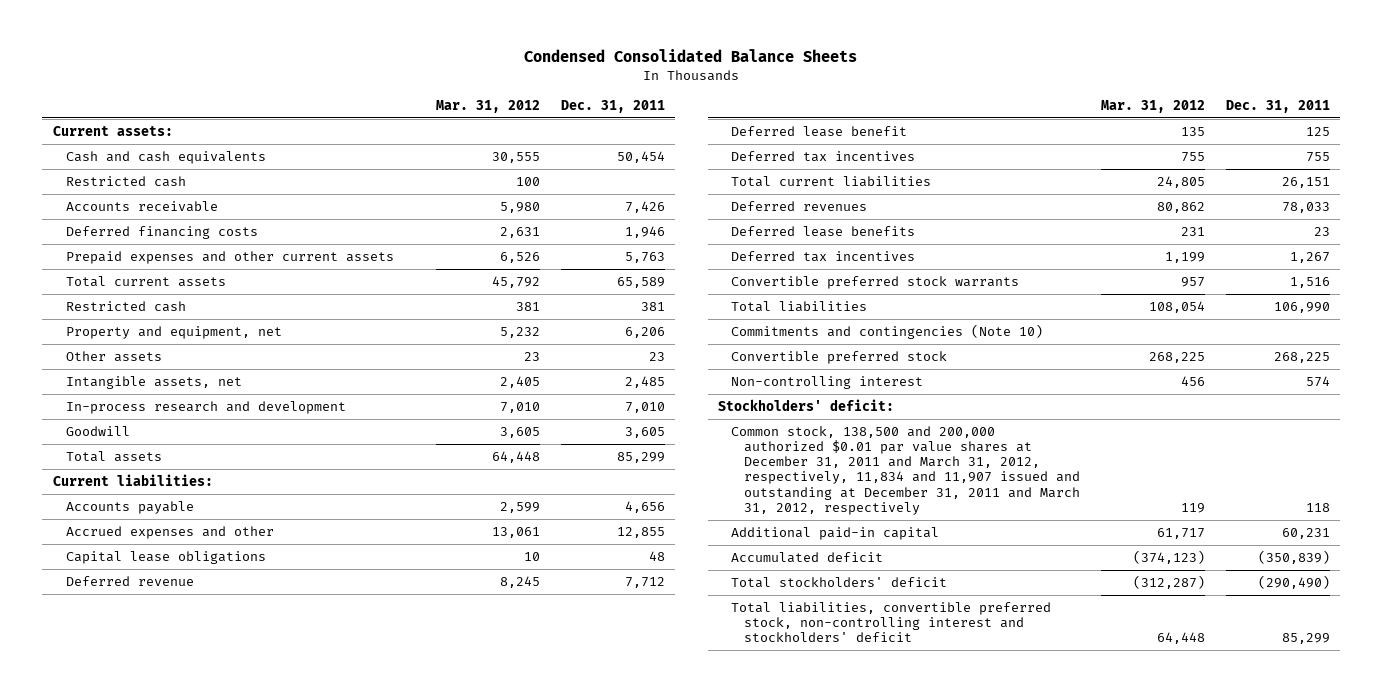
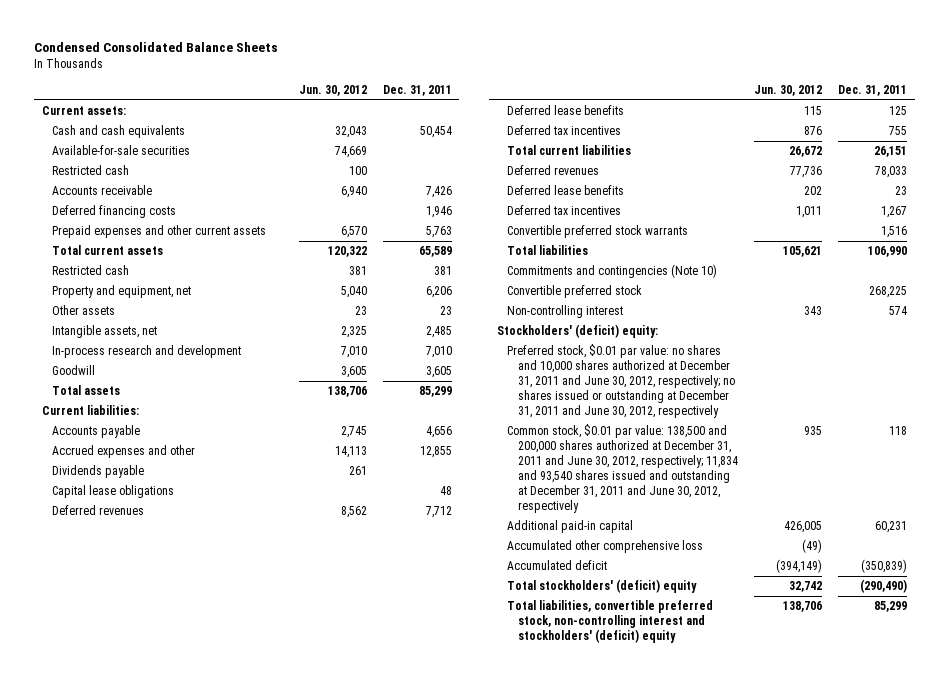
[435,99,540,113] Mar. 31, 2012 -> none
none -> [298,85,367,97] Jun. 30, 2012
none -> [52,145,191,156] Available-for-sale securities
none -> [52,465,145,479] Dividends payable
[65,575,194,586] Deferred revenue -> [52,505,145,516] Deferred revenues
[731,125,908,137] Deferred lease benefit -> [507,105,625,116] Deferred lease benefits
[717,398,894,411] Stockholders' deficit: -> [496,324,658,339] Stockholders' (deficit) equity:
none -> [507,344,736,419] Preferred stock, $0.01 par value: no shares and 10,000 shares authorized at December 31, 2011 and June 30, 2012, respectively; no shares issued or outstanding at December 31, 2011 and June 30, 2012, respectively
[731,425,1081,515] Common stock, 138,500 and 200,000 authorized $0.01 par value shares at December 31, 2011 and March 31, 2012, respectively, 11,834 and 11,907 issued and outstanding at December 31, 2011 and March 31, 2012, respectively -> [507,424,739,514] Common stock, $0.01 par value: 138,500 and 200,000 shares authorized at December 31, 2011 and June 30, 2012, respectively; 11,834 and 93,540 shares issued and outstanding at December 31, 2011 and June 30, 2012, respectively
none -> [507,540,704,554] Accumulated other comprehensive loss
[731,576,948,588] Total stockholders' deficit -> [507,579,698,594] Total stockholders' (deficit) equity
[731,601,1052,643] Total liabilities, convertible preferred stock, non-controlling interest and stockholders' deficit -> [507,600,714,644] Total liabilities, convertible preferred stock, non-controlling interest and stockholders' (deficit) equity

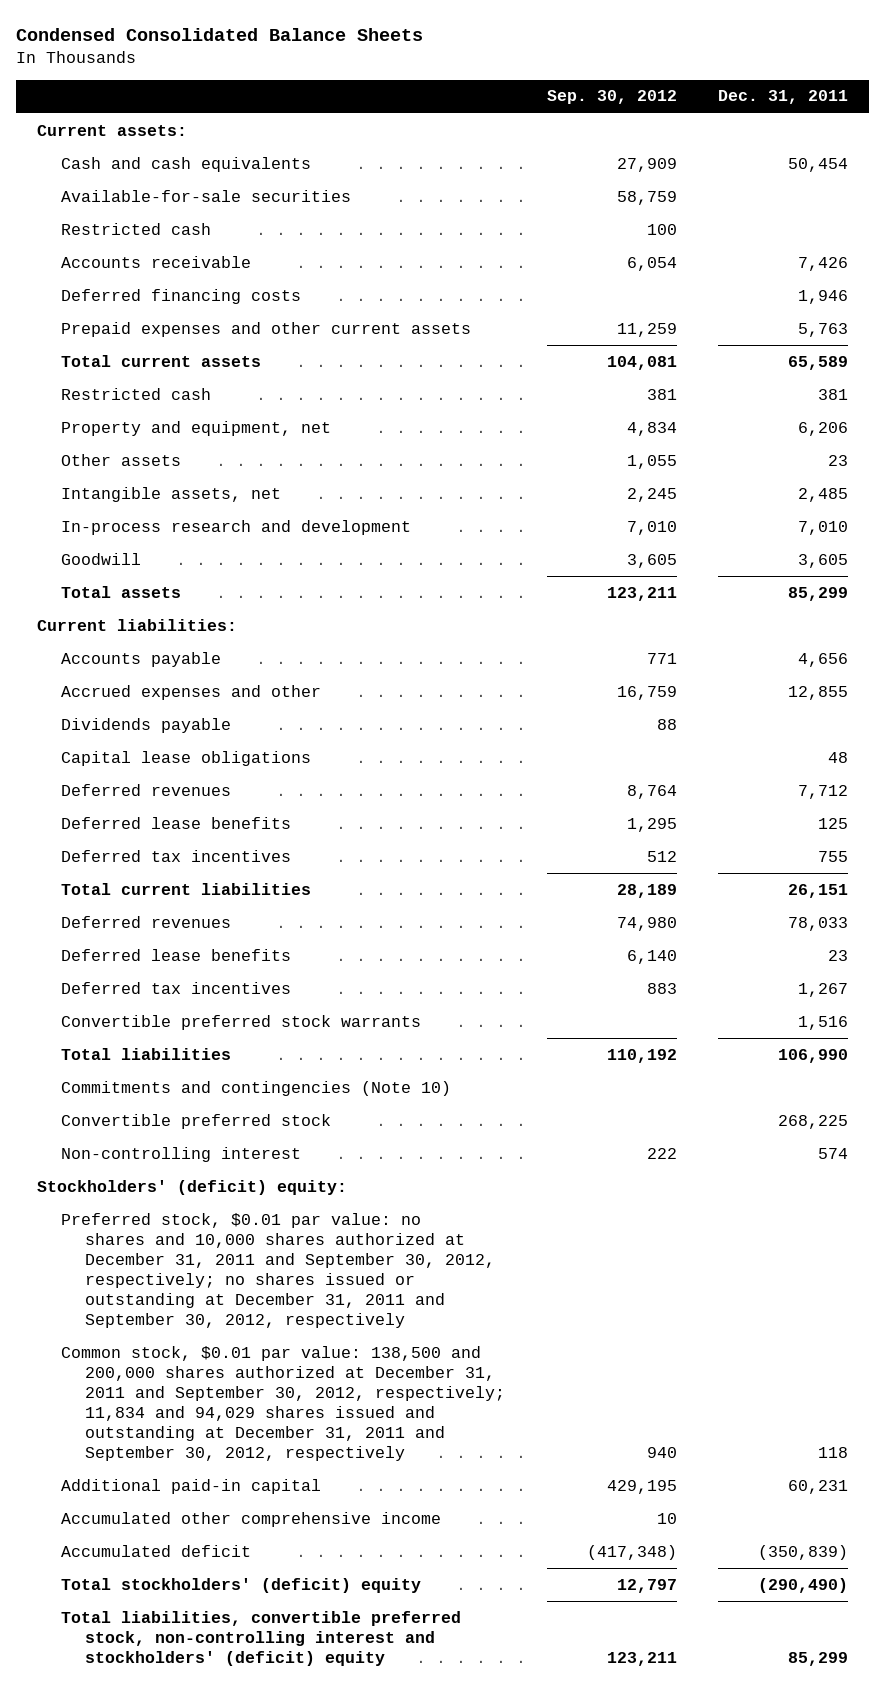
[298,85,367,97] Jun. 30, 2012 -> none
none -> [546,90,677,105] Sep. 30, 2012
[507,344,736,419] Preferred stock, $0.01 par value: no shares and 10,000 shares authorized at December 31, 2011 and June 30, 2012, respectively; no shares issued or outstanding at December 31, 2011 and June 30, 2012, respectively -> [61,1212,496,1329] Preferred stock, $0.01 par value: no shares and 10,000 shares authorized at December 31, 2011 and September 30, 2012, respectively; no shares issued or outstanding at December 31, 2011 and September 30, 2012, respectively
[507,424,739,514] Common stock, $0.01 par value: 138,500 and 200,000 shares authorized at December 31, 2011 and June 30, 2012, respectively; 11,834 and 93,540 shares issued and outstanding at December 31, 2011 and June 30, 2012, respectively -> [61,1345,506,1462] Common stock, $0.01 par value: 138,500 and 200,000 shares authorized at December 31, 2011 and September 30, 2012, respectively; 11,834 and 94,029 shares issued and outstanding at December 31, 2011 and September 30, 2012, respectively
[507,540,704,554] Accumulated other comprehensive loss -> [61,1511,442,1527] Accumulated other comprehensive income

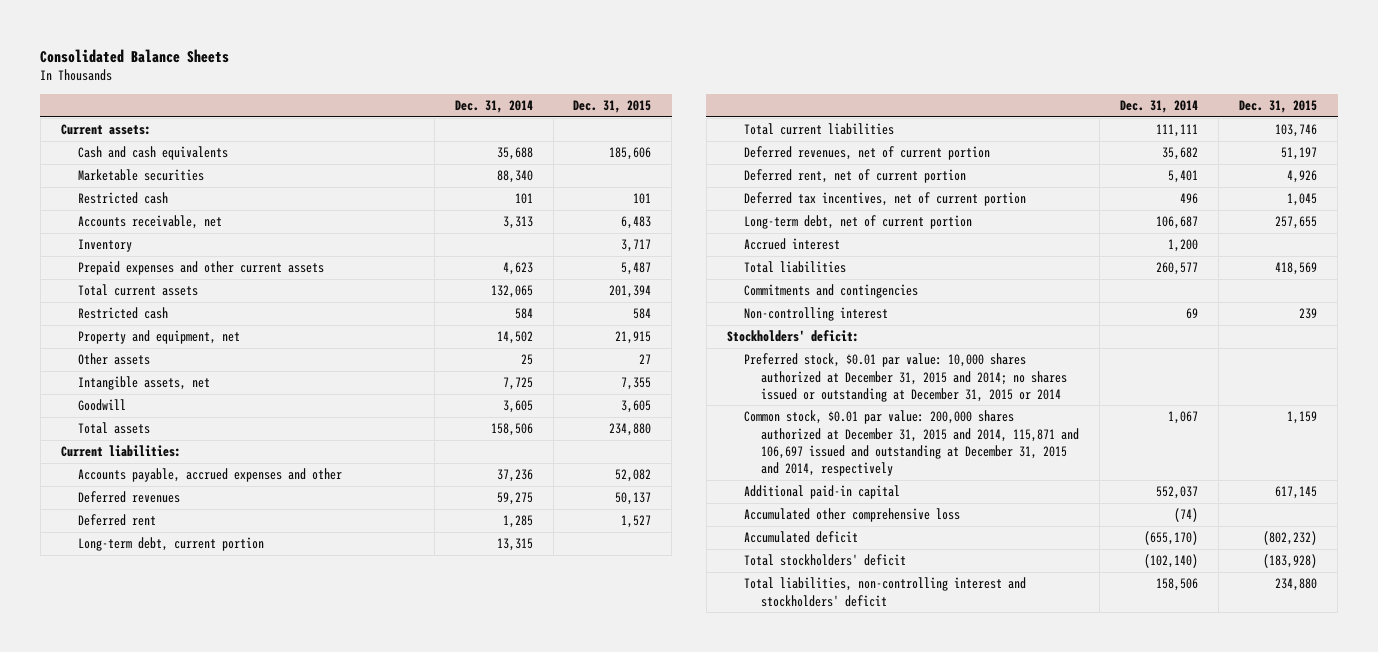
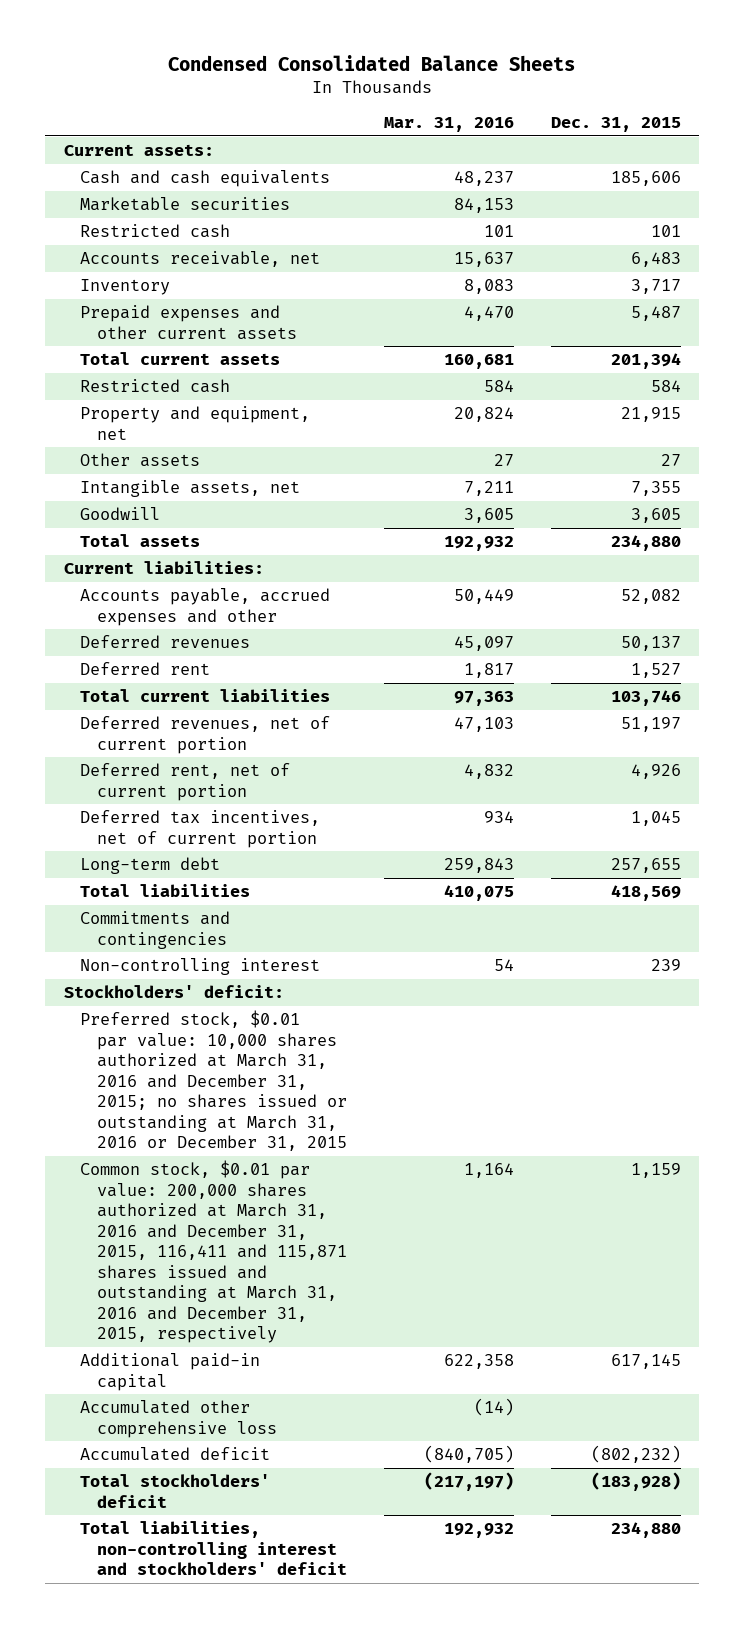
[40,48,230,63] Consolidated Balance Sheets -> [168,54,576,71] Condensed Consolidated Balance Sheets
[454,100,533,114] Dec. 31, 2014 -> none
none -> [383,117,514,133] Mar. 31, 2016
[78,537,265,552] Long-term debt, current portion -> none
[744,238,841,251] Accrued interest -> none
[744,215,973,230] Long-term debt, net of current portion -> [80,857,221,875] Long-term debt
[744,353,1068,402] Preferred stock, $0.01 par value: 10,000 shares authorized at December 31, 2015 and 2014; no shares issued or outstanding at December 31, 2015 or 2014 -> [80,1010,348,1152] Preferred stock, $0.01 par value: 10,000 shares authorized at March 31, 2016 and December 31, 2015; no shares issued or outstanding at March 31, 2016 or December 31, 2015
[744,410,1080,477] Common stock, $0.01 par value: 200,000 shares authorized at December 31, 2015 and 2014, 115,871 and 106,697 issued and outstanding at December 31, 2015 and 2014, respectively -> [80,1160,348,1344] Common stock, $0.01 par value: 200,000 shares authorized at March 31, 2016 and December 31, 2015, 116,411 and 115,871 shares issued and outstanding at March 31, 2016 and December 31, 2015, respectively

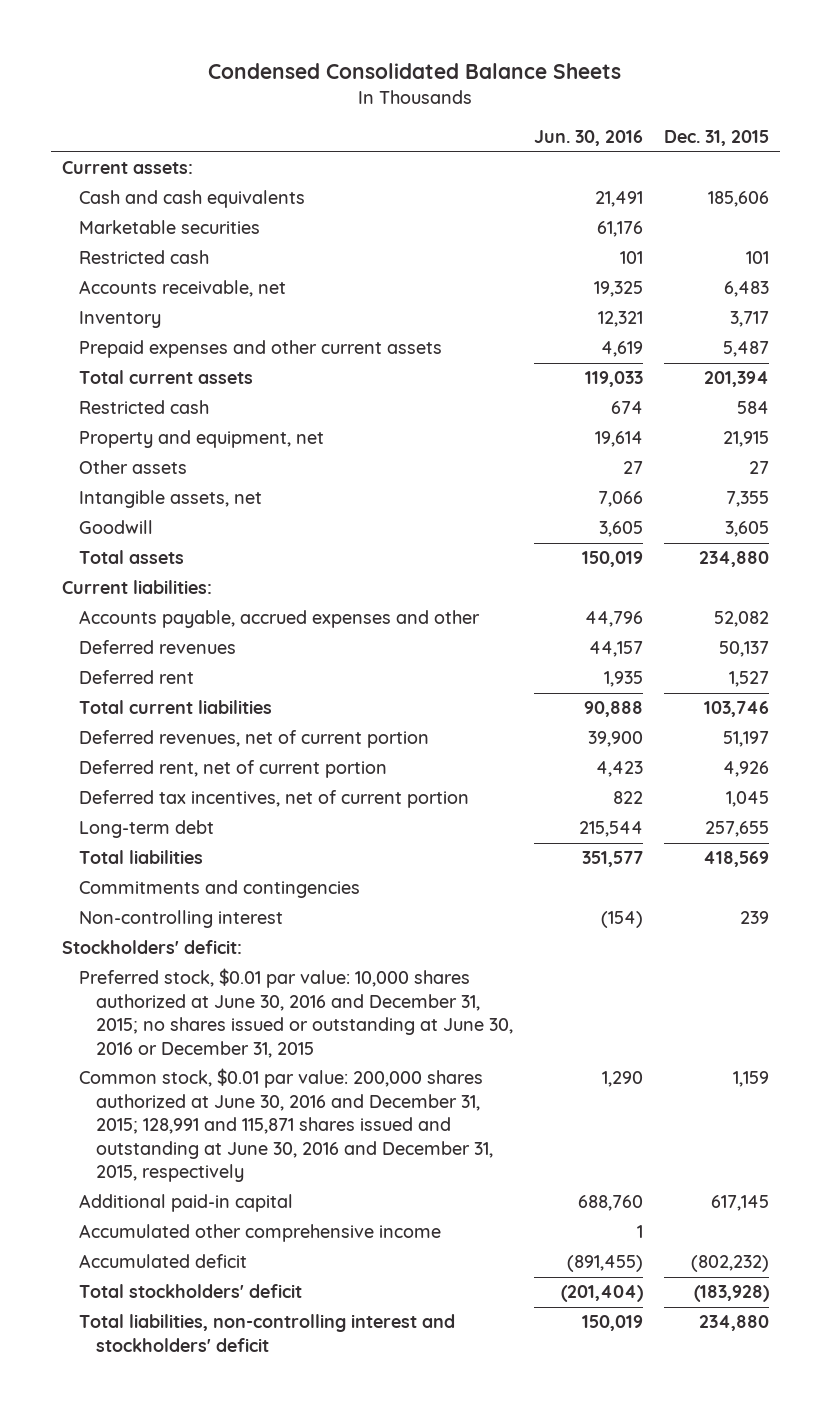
[383,117,514,133] Mar. 31, 2016 -> none
none -> [534,130,644,147] Jun. 30, 2016
[80,1010,348,1152] Preferred stock, $0.01 par value: 10,000 shares authorized at March 31, 2016 and December 31, 2015; no shares issued or outstanding at March 31, 2016 or December 31, 2015 -> [78,968,514,1058] Preferred stock, $0.01 par value: 10,000 shares authorized at June 30, 2016 and December 31, 2015; no shares issued or outstanding at June 30, 2016 or December 31, 2015
[80,1160,348,1344] Common stock, $0.01 par value: 200,000 shares authorized at March 31, 2016 and December 31, 2015, 116,411 and 115,871 shares issued and outstanding at March 31, 2016 and December 31, 2015, respectively -> [78,1068,494,1183] Common stock, $0.01 par value: 200,000 shares authorized at June 30, 2016 and December 31, 2015; 128,991 and 115,871 shares issued and outstanding at June 30, 2016 and December 31, 2015, respectively
[80,1400,278,1438] Accumulated other comprehensive loss -> [78,1224,441,1243] Accumulated other comprehensive income

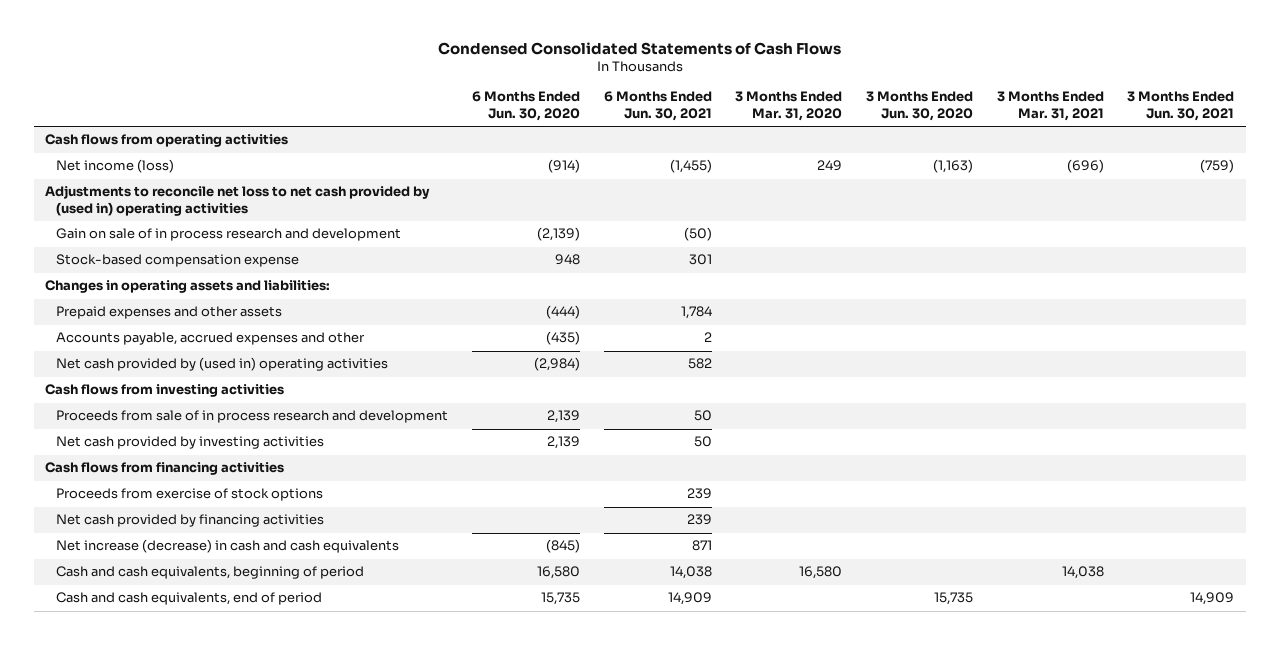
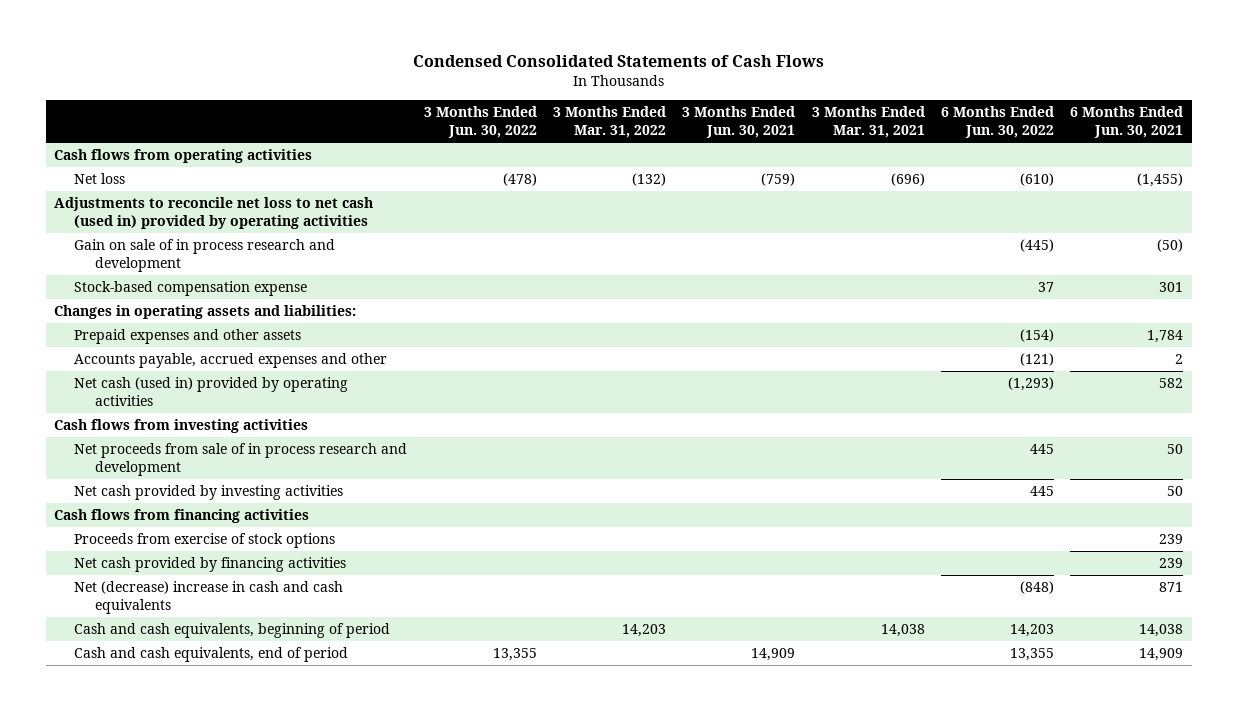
[472,91,581,122] 6 Months Ended Jun. 30, 2020 -> none
[735,91,843,122] 3 Months Ended Mar. 31, 2020 -> none
[865,91,973,122] 3 Months Ended Jun. 30, 2020 -> none
none -> [423,105,537,138] 3 Months Ended Jun. 30, 2022
none -> [552,105,666,138] 3 Months Ended Mar. 31, 2022
none -> [940,105,1054,138] 6 Months Ended Jun. 30, 2022
[56,159,175,174] Net income (loss) -> [74,173,126,185] Net loss
[45,185,431,217] Adjustments to reconcile net loss to net cash provided by (used in) operating activities -> [53,197,373,230] Adjustments to reconcile net loss to net cash (used in) provided by operating activities
[56,357,389,372] Net cash provided by (used in) operating activities -> [74,377,349,407] Net cash (used in) provided by operating activities
[56,410,449,424] Proceeds from sale of in process research and development -> [74,443,408,477] Net proceeds from sale of in process research and development
[56,539,400,554] Net increase (decrease) in cash and cash equivalents -> [74,581,344,615] Net (decrease) increase in cash and cash equivalents

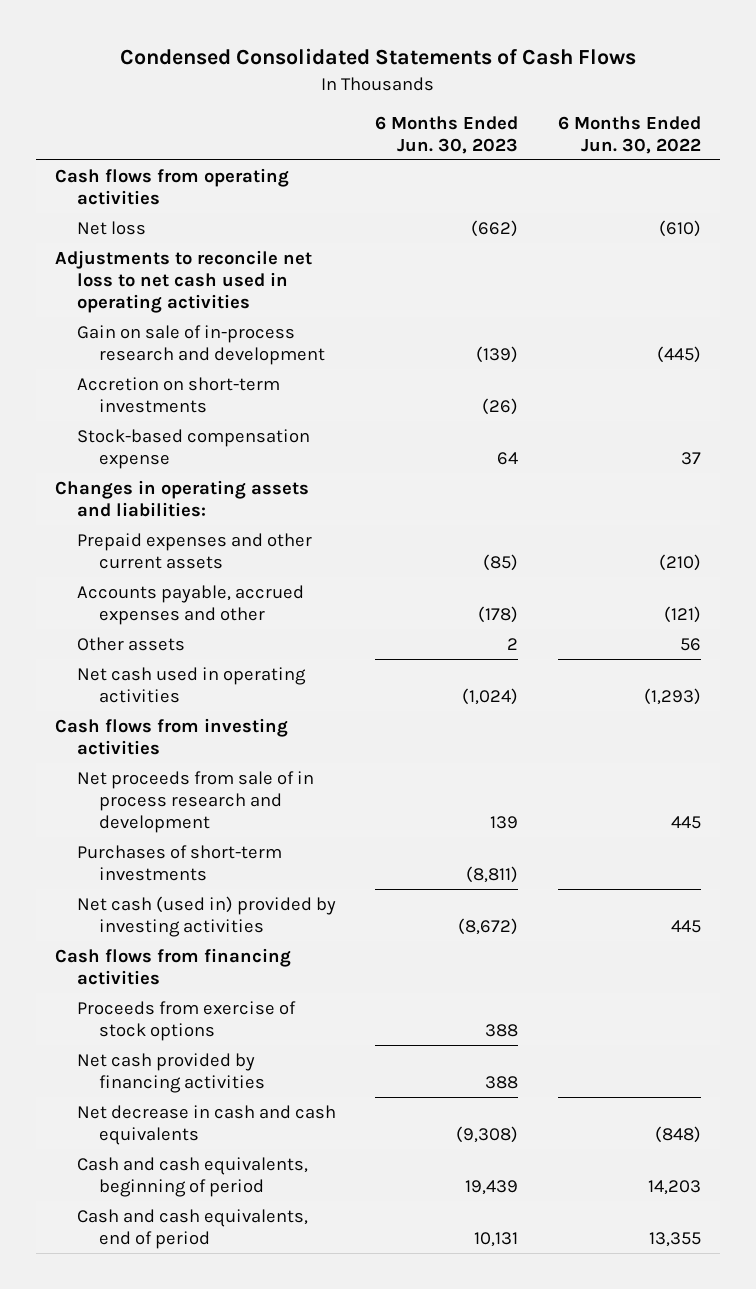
[423,105,537,138] 3 Months Ended Jun. 30, 2022 -> none
[552,105,666,138] 3 Months Ended Mar. 31, 2022 -> none
[682,105,796,138] 3 Months Ended Jun. 30, 2021 -> none
[811,105,925,138] 3 Months Ended Mar. 31, 2021 -> none
[1070,105,1184,138] 6 Months Ended Jun. 30, 2021 -> none
none -> [375,115,519,154] 6 Months Ended Jun. 30, 2023
[53,197,373,230] Adjustments to reconcile net loss to net cash (used in) provided by operating activities -> [55,249,313,313] Adjustments to reconcile net loss to net cash used in operating activities
[74,239,336,273] Gain on sale of in process research and development -> [77,324,325,365] Gain on sale of in-process research and development
none -> [77,376,281,413] Accretion on short-term investments
[74,329,302,345] Prepaid expenses and other assets -> [77,532,313,569] Prepaid expenses and other current assets
[1019,329,1054,343] (154) -> [658,553,701,571] (210)
none -> [77,636,186,651] Other assets
[74,377,349,407] Net cash (used in) provided by operating activities -> [77,666,307,703] Net cash used in operating activities
none -> [77,844,283,881] Purchases of short-term investments
[74,485,344,501] Net cash provided by investing activities -> [77,895,337,937] Net cash (used in) provided by investing activities
[74,581,344,615] Net (decrease) increase in cash and cash equivalents -> [77,1104,337,1145] Net decrease in cash and cash equivalents

